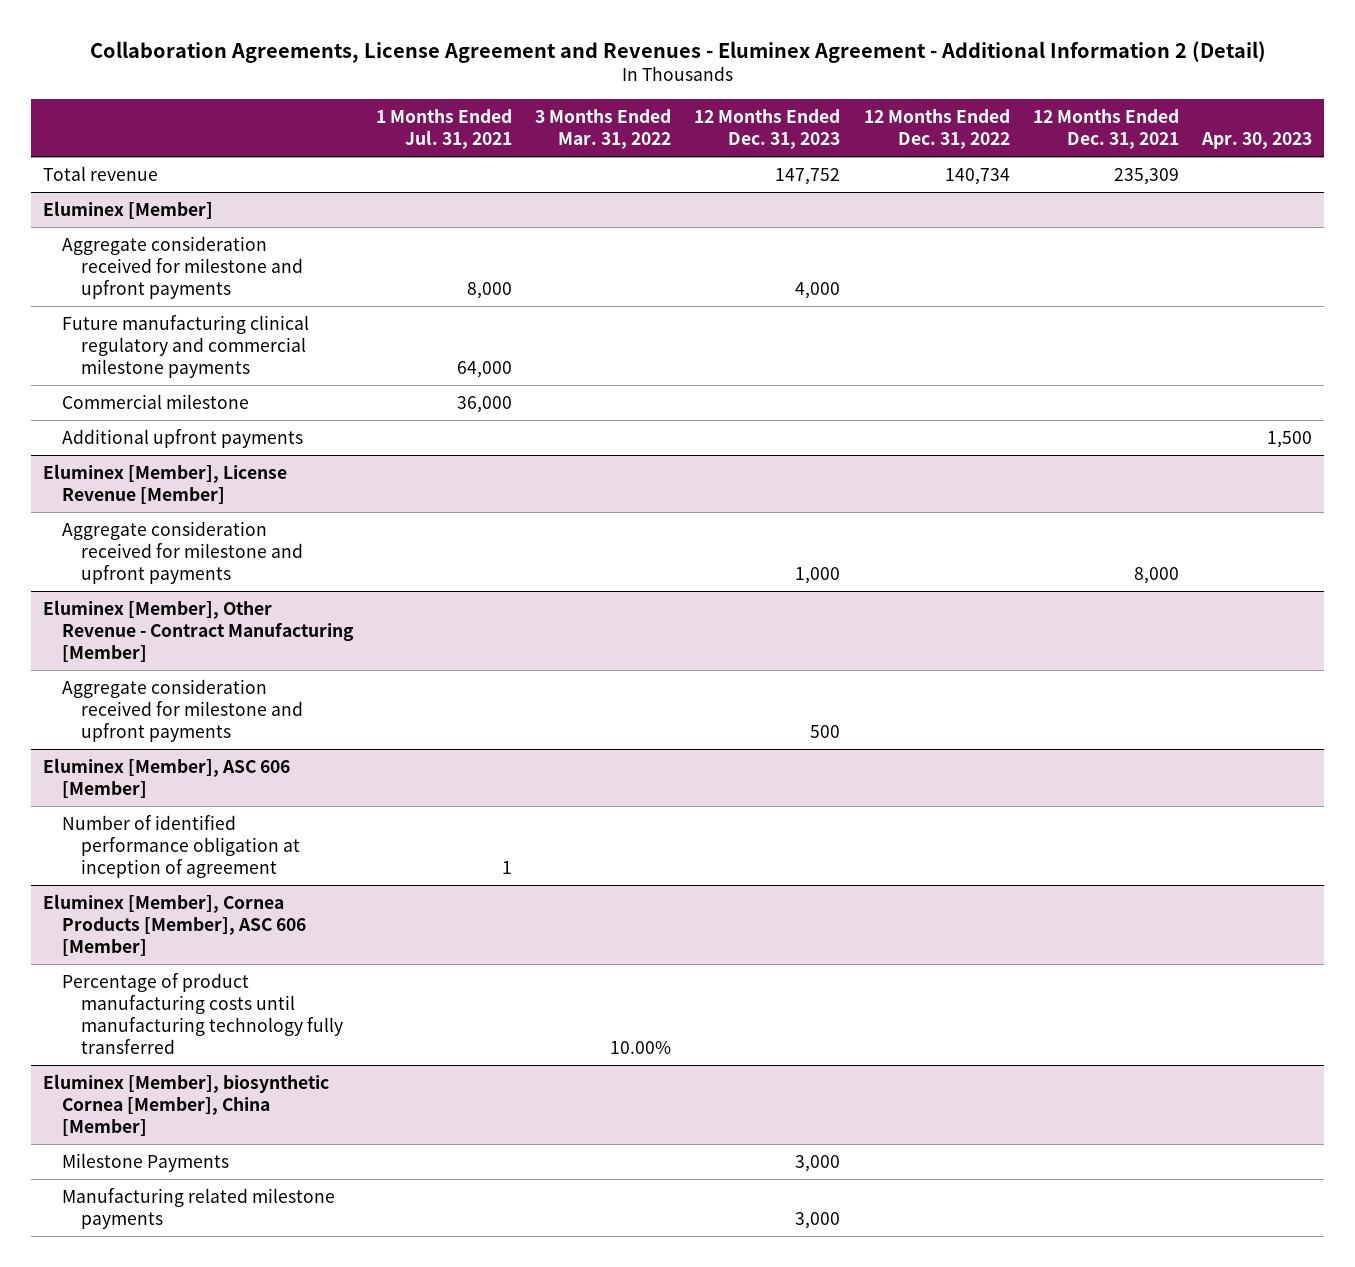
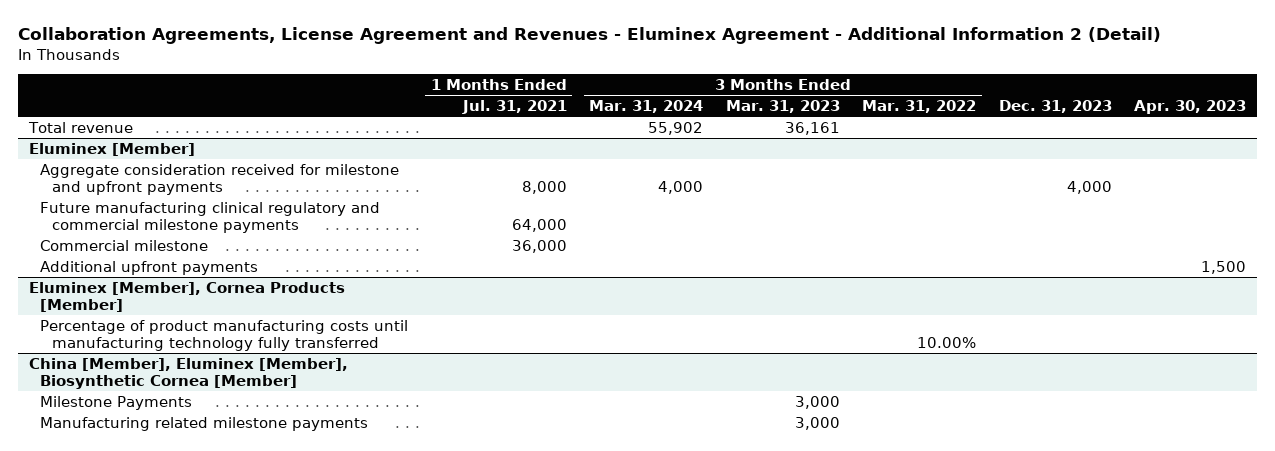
[694,108,841,149] 12 Months Ended Dec. 31, 2023 -> none
[863,108,1010,149] 12 Months Ended Dec. 31, 2022 -> none
[1033,108,1180,149] 12 Months Ended Dec. 31, 2021 -> none
none -> [589,100,704,114] Mar. 31, 2024
none -> [725,100,840,114] Mar. 31, 2023
none -> [998,100,1112,114] Dec. 31, 2023
[42,464,287,504] Eluminex [Member], License Revenue [Member] -> none
[61,521,303,584] Aggregate consideration received for milestone and upfront payments -> none
[42,600,354,662] Eluminex [Member], Other Revenue - Contract Manufacturing [Member] -> none
[61,679,303,742] Aggregate consideration received for milestone and upfront payments -> none
[42,758,290,798] Eluminex [Member], ASC 606 [Member] -> none
[61,815,300,878] Number of identified performance obligation at inception of agreement -> none
[42,894,306,956] Eluminex [Member], Cornea Products [Member], ASC 606 [Member] -> [29,281,346,312] Eluminex [Member], Cornea Products [Member]
[42,1074,329,1136] Eluminex [Member], biosynthetic Cornea [Member], China [Member] -> [29,357,349,389] China [Member], Eluminex [Member], Biosynthetic Cornea [Member]

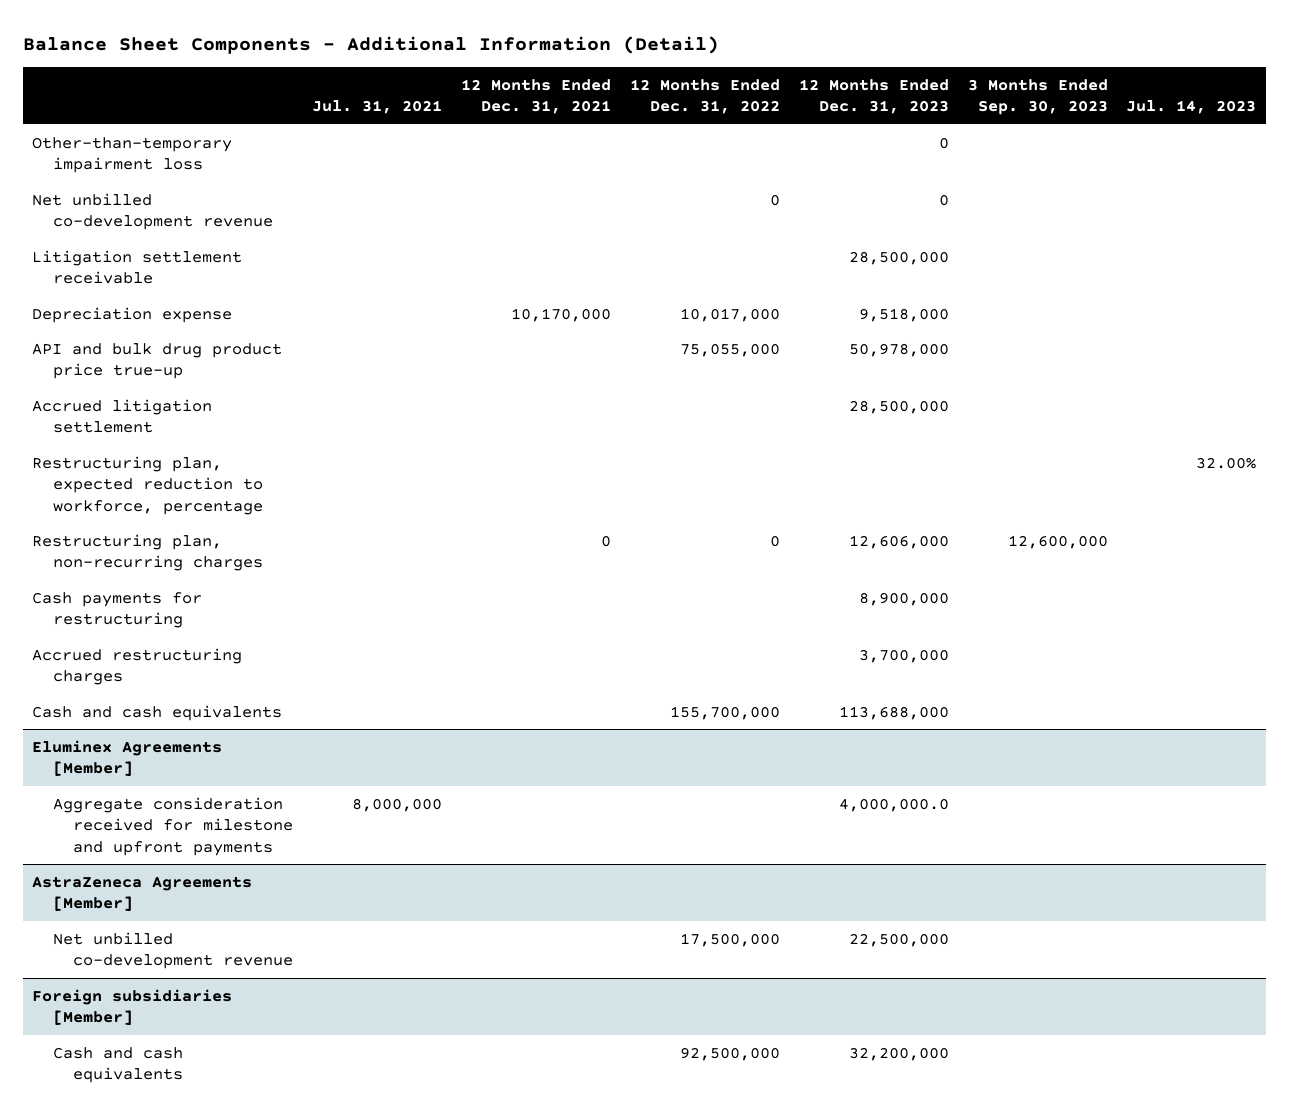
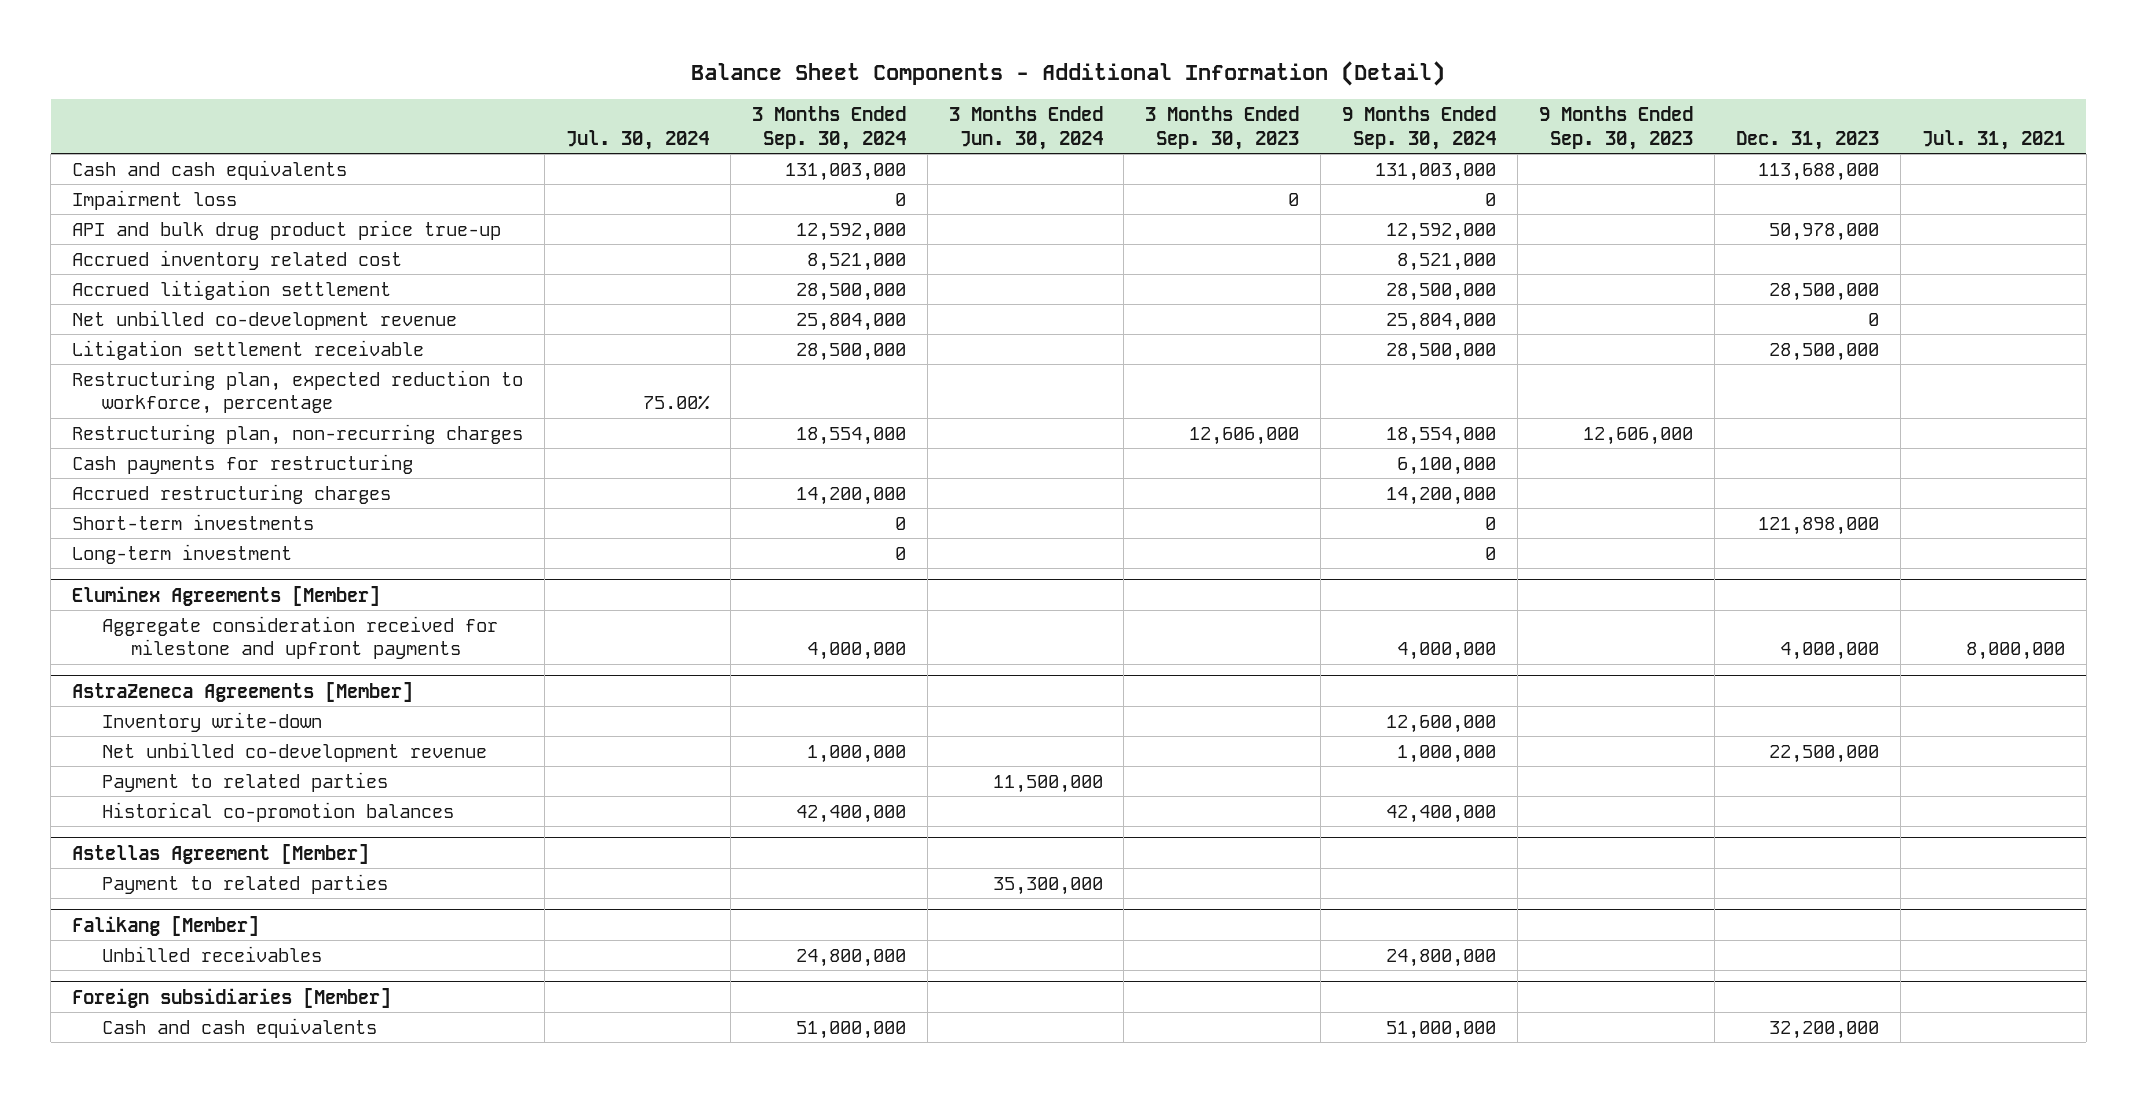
[461,78,612,115] 12 Months Ended Dec. 31, 2021 -> none
[629,78,780,115] 12 Months Ended Dec. 31, 2022 -> none
[798,78,949,115] 12 Months Ended Dec. 31, 2023 -> none
[1126,100,1257,115] Jul. 14, 2023 -> none
none -> [565,129,709,150] Jul. 30, 2024
none -> [751,105,906,150] 3 Months Ended Sep. 30, 2024
none -> [948,105,1103,150] 3 Months Ended Jun. 30, 2024
none -> [1342,105,1497,150] 9 Months Ended Sep. 30, 2024
none -> [1539,105,1694,150] 9 Months Ended Sep. 30, 2023
none -> [1735,130,1879,150] Dec. 31, 2023
[32,136,233,174] Other-than-temporary impairment loss -> none
[32,306,233,323] Depreciation expense -> none
[32,704,283,721] Cash and cash equivalents -> [72,159,348,180] Cash and cash equivalents
none -> [72,189,238,210] Impairment loss
none -> [72,249,403,270] Accrued inventory related cost
[32,192,273,231] Net unbilled co-development revenue -> [72,309,458,330] Net unbilled co-development revenue
[32,249,243,285] Litigation settlement receivable -> [72,339,425,360] Litigation settlement receivable
[1007,534,1108,549] 12,600,000 -> [1189,426,1300,445] 12,606,000
none -> [72,513,315,530] Short-term investments
none -> [72,543,293,564] Long-term investment
none -> [101,711,322,732] Inventory write-down
none -> [101,771,388,792] Payment to related parties
none -> [101,801,454,822] Historical co-promotion balances
none -> [72,843,370,864] Astellas Agreement [Member]
none -> [101,873,388,894] Payment to related parties
none -> [72,915,260,936] Falikang [Member]
none -> [101,945,322,962] Unbilled receivables

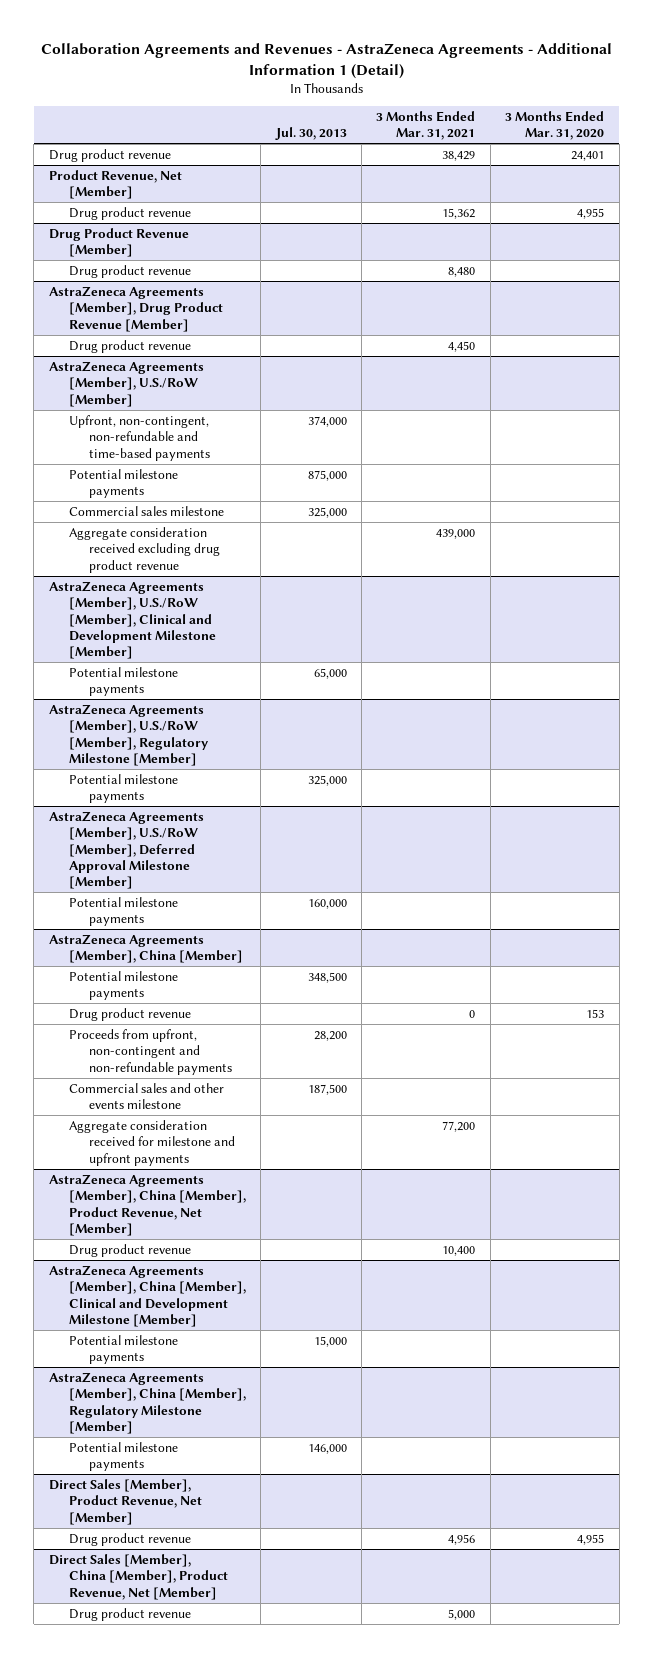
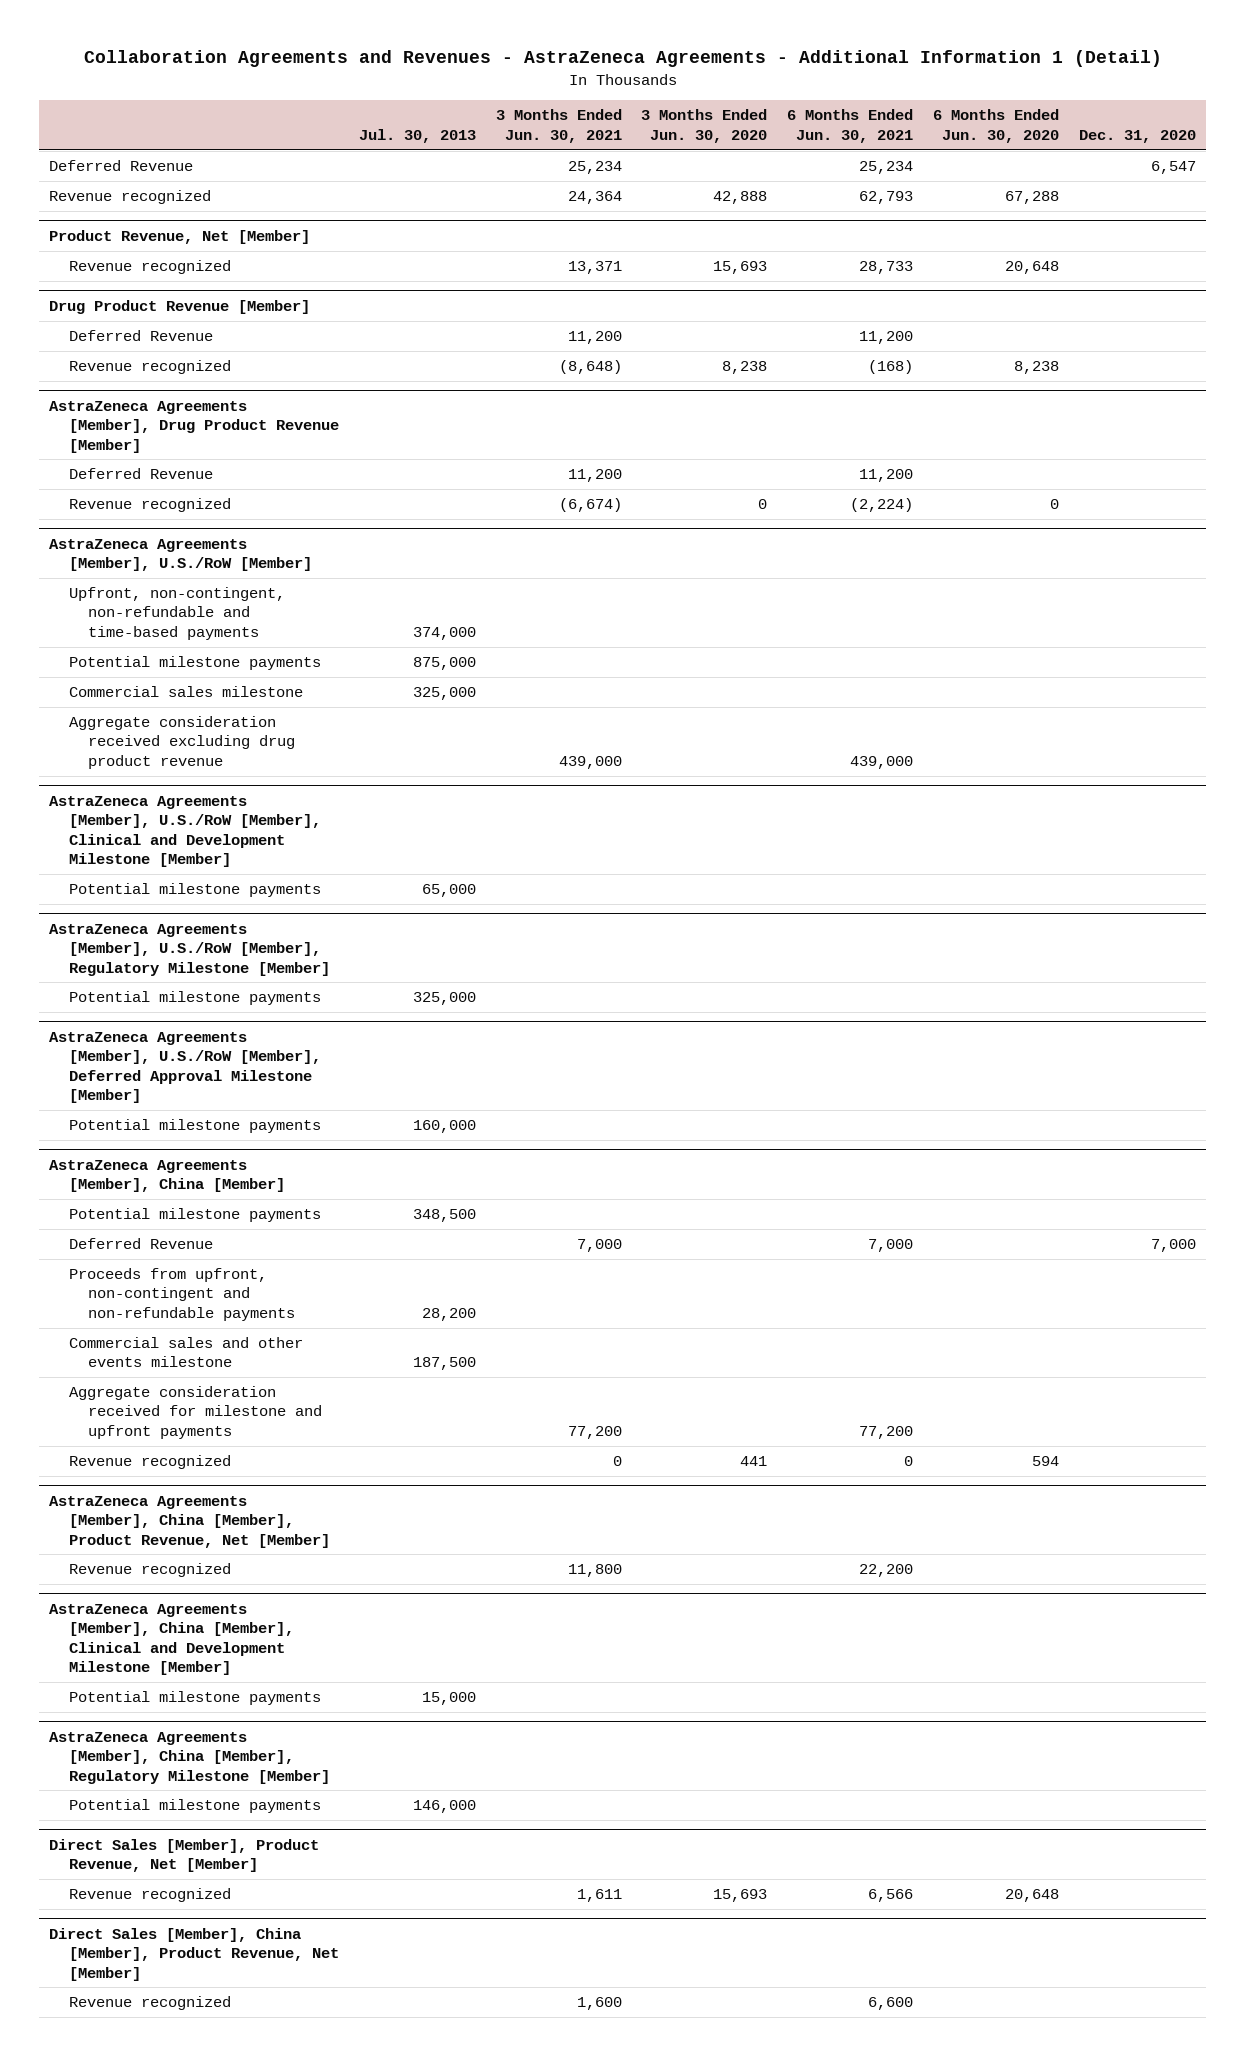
[376,110,476,141] 3 Months Ended Mar. 31, 2021 -> none
[505,110,605,141] 3 Months Ended Mar. 31, 2020 -> none
none -> [495,109,622,143] 3 Months Ended Jun. 30, 2021
none -> [641,109,768,143] 3 Months Ended Jun. 30, 2020
none -> [787,109,914,143] 6 Months Ended Jun. 30, 2021
none -> [933,109,1060,143] 6 Months Ended Jun. 30, 2020
none -> [1079,129,1197,143] Dec. 31, 2020
none -> [49,160,194,172] Deferred Revenue
[48,148,171,162] Drug product revenue -> [49,190,212,205] Revenue recognized
[68,206,191,220] Drug product revenue -> [68,260,231,275] Revenue recognized
none -> [68,330,213,342] Deferred Revenue
[68,264,191,278] Drug product revenue -> [68,360,231,375] Revenue recognized
none -> [68,468,213,480] Deferred Revenue
[68,339,191,353] Drug product revenue -> [68,498,231,513] Revenue recognized
[68,1007,191,1021] Drug product revenue -> none
none -> [68,1238,213,1250] Deferred Revenue
none -> [68,1455,231,1470] Revenue recognized
[68,1243,191,1257] Drug product revenue -> [68,1563,231,1578] Revenue recognized
[68,1532,191,1546] Drug product revenue -> [68,1888,231,1903] Revenue recognized
[68,1607,191,1621] Drug product revenue -> [68,1996,231,2011] Revenue recognized

